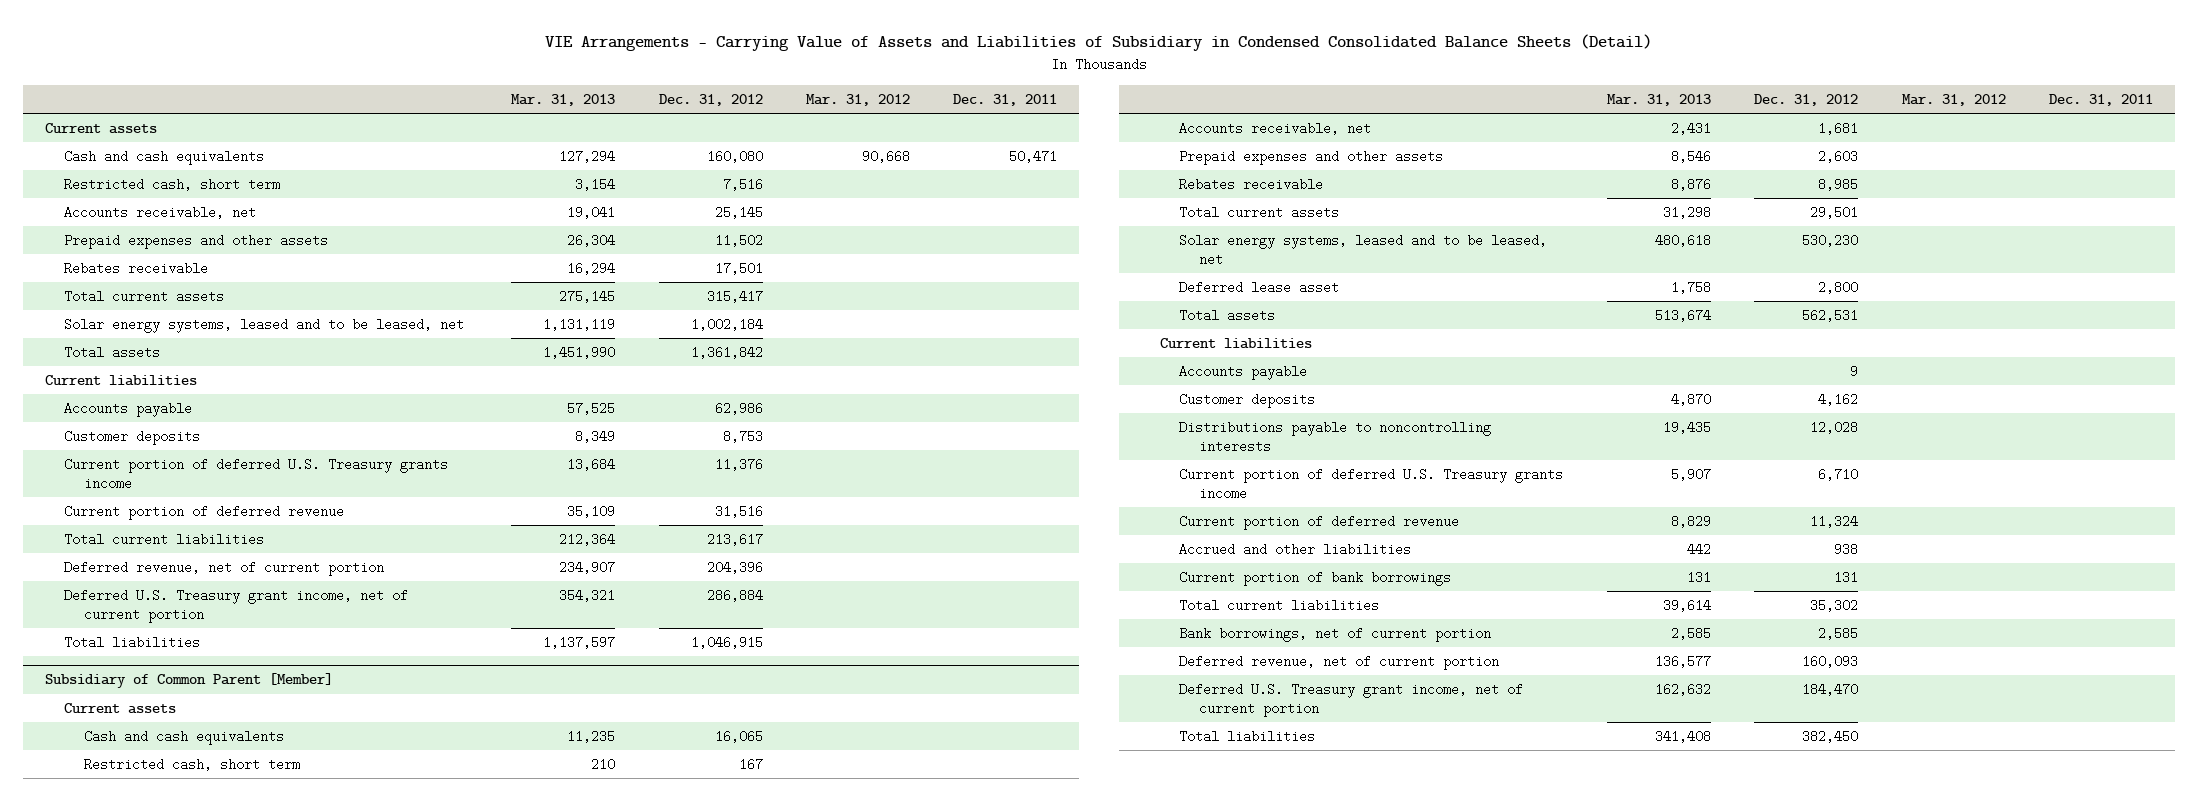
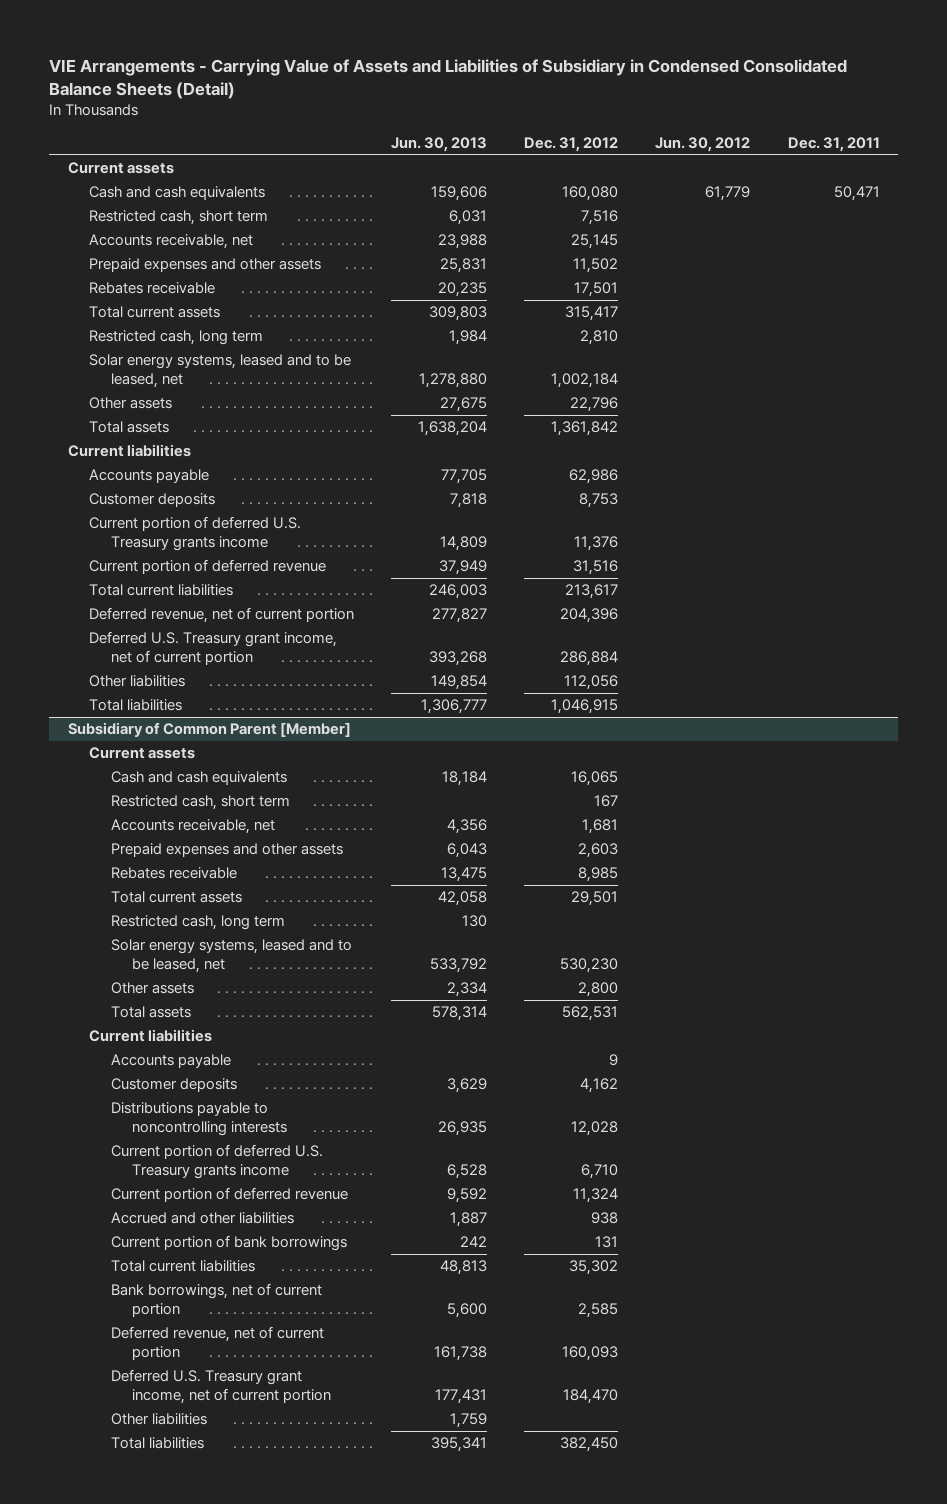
[511,93,616,106] Mar. 31, 2013 -> none
[805,93,910,106] Mar. 31, 2012 -> none
none -> [391,136,488,152] Jun. 30, 2013
none -> [655,136,751,152] Jun. 30, 2012
none -> [89,330,264,346] Restricted cash, long term
none -> [89,397,173,410] Other assets
none -> [89,675,186,688] Other liabilities
none -> [110,915,285,931] Restricted cash, long term
[1179,281,1340,295] Deferred lease asset -> none
none -> [110,982,194,995] Other assets
none -> [110,1413,207,1426] Other liabilities

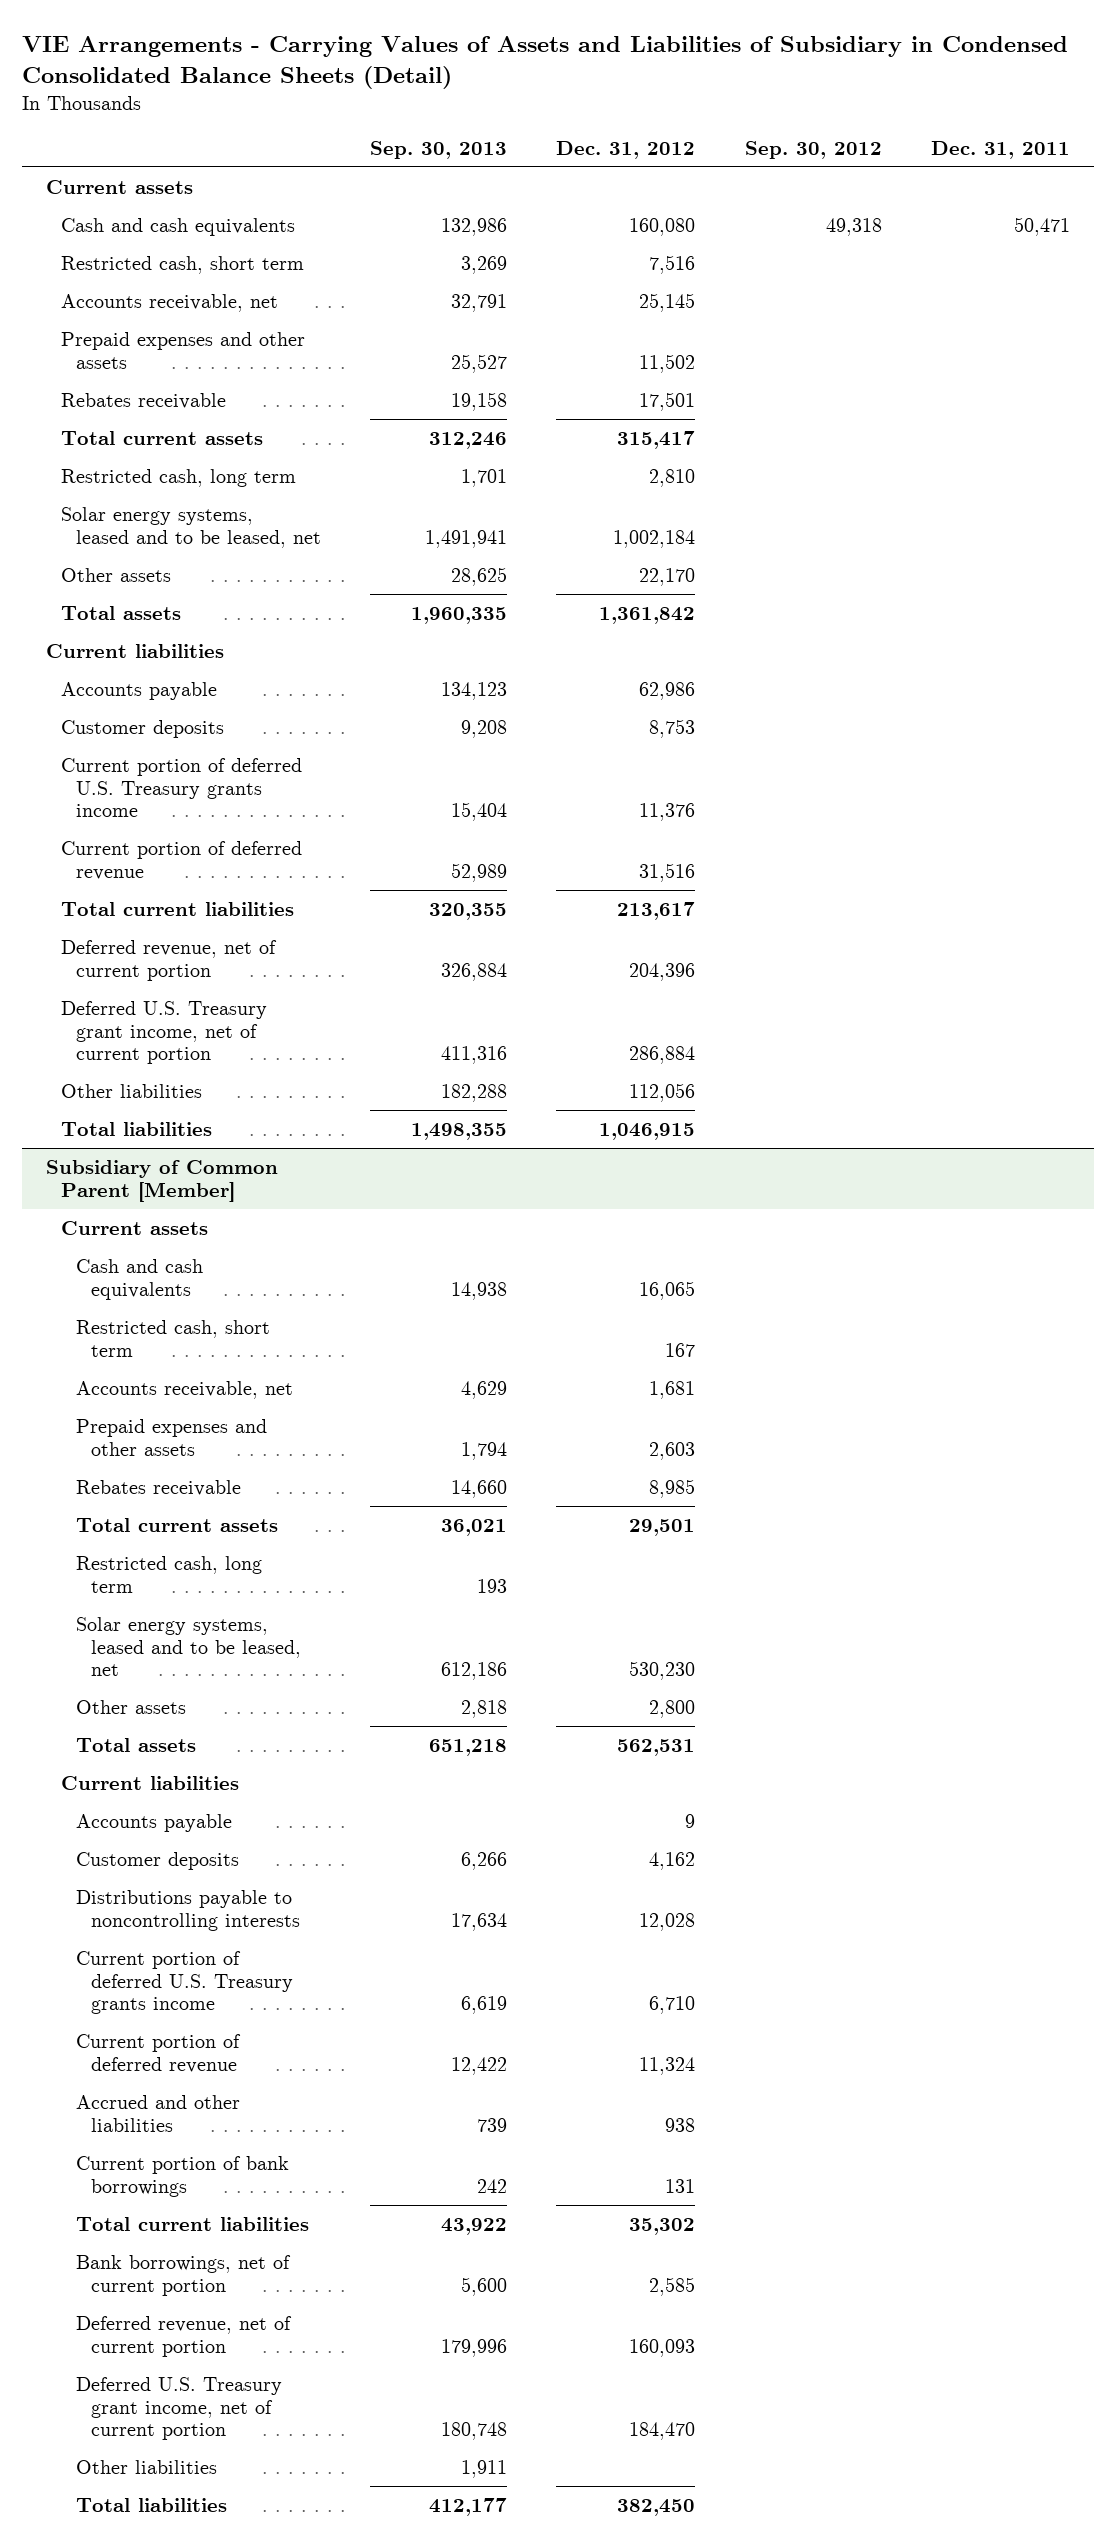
[49,59,848,100] VIE Arrangements - Carrying Value of Assets and Liabilities of Subsidiary in Condensed Consolidated Balance Sheets (Detail) -> [21,36,1068,89] VIE Arrangements - Carrying Values of Assets and Liabilities of Subsidiary in Condensed Consolidated Balance Sheets (Detail)
[391,136,488,152] Jun. 30, 2013 -> none
[655,136,751,152] Jun. 30, 2012 -> none
none -> [370,140,508,159] Sep. 30, 2013
none -> [744,140,882,159] Sep. 30, 2012
[570,397,619,413] 22,796 -> [639,567,696,586] 22,170

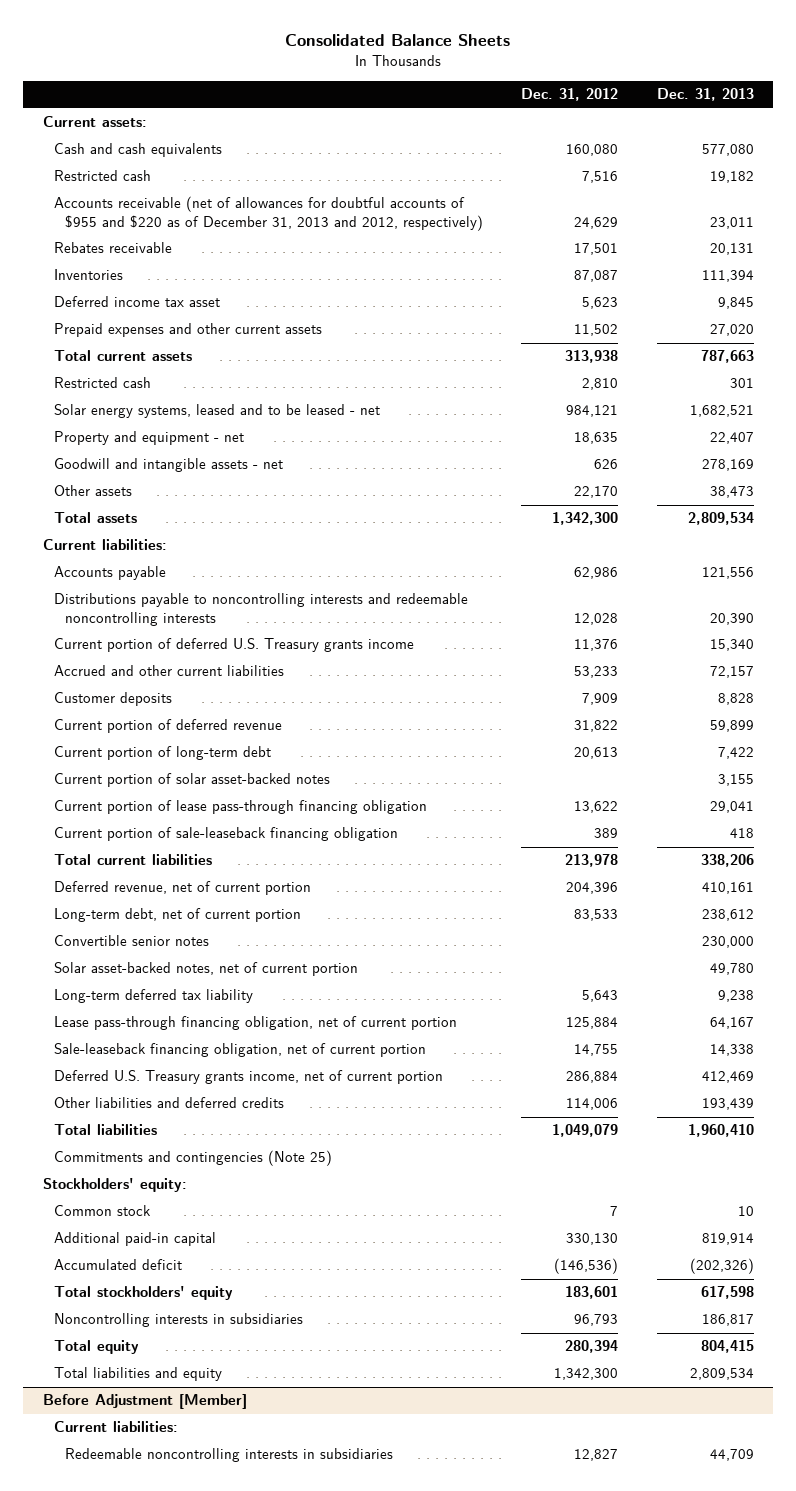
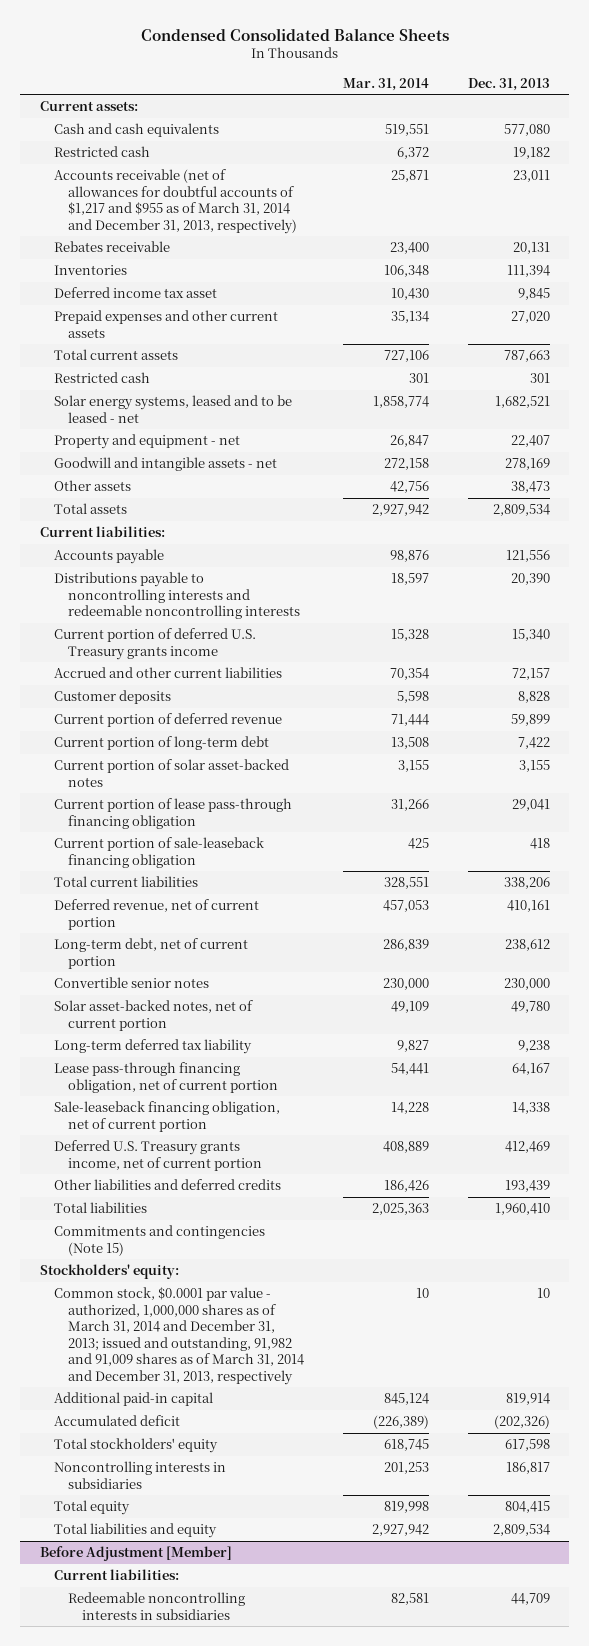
[285,34,511,47] Consolidated Balance Sheets -> [140,27,449,41] Condensed Consolidated Balance Sheets
[521,88,619,102] Dec. 31, 2012 -> none
none -> [342,77,429,91] Mar. 31, 2014
[53,196,484,231] Accounts receivable (net of allowances for doubtful accounts of $955 and $220 as of December 31, 2013 and 2012, respectively) -> [53,169,298,234] Accounts receivable (net of allowances for doubtful accounts of $1,217 and $955 as of March 31, 2014 and December 31, 2013, respectively)
[53,1150,332,1167] Commitments and contingencies (Note 25) -> [53,1225,265,1256] Commitments and contingencies (Note 15)
[53,1205,151,1217] Common stock -> [53,1287,305,1385] Common stock, $0.0001 par value - authorized, 1,000,000 shares as of March 31, 2014 and December 31, 2013; issued and outstanding, 91,982 and 91,009 shares as of March 31, 2014 and December 31, 2013, respectively

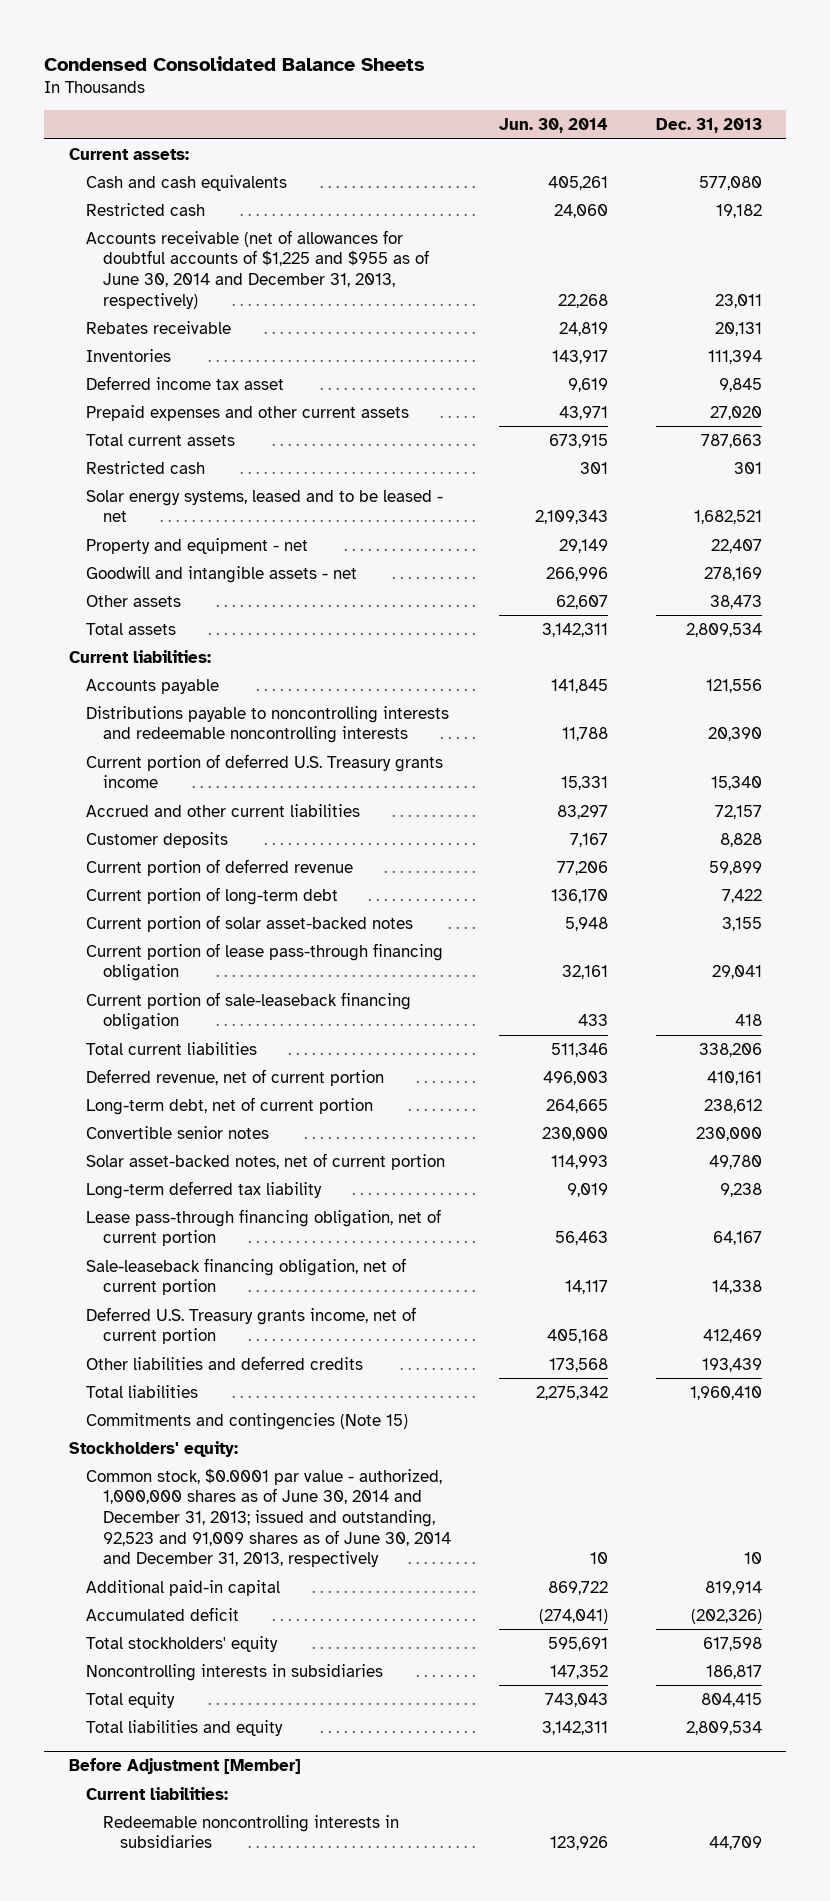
[342,77,429,91] Mar. 31, 2014 -> none
none -> [498,118,608,134] Jun. 30, 2014
[53,169,298,234] Accounts receivable (net of allowances for doubtful accounts of $1,217 and $955 as of March 31, 2014 and December 31, 2013, respectively) -> [85,229,429,309] Accounts receivable (net of allowances for doubtful accounts of $1,225 and $955 as of June 30, 2014 and December 31, 2013, respectively)
[53,1287,305,1385] Common stock, $0.0001 par value - authorized, 1,000,000 shares as of March 31, 2014 and December 31, 2013; issued and outstanding, 91,982 and 91,009 shares as of March 31, 2014 and December 31, 2013, respectively -> [85,1467,451,1568] Common stock, $0.0001 par value - authorized, 1,000,000 shares as of June 30, 2014 and December 31, 2013; issued and outstanding, 92,523 and 91,009 shares as of June 30, 2014 and December 31, 2013, respectively

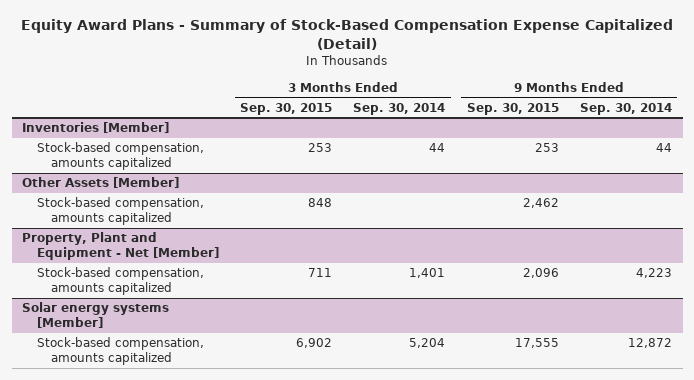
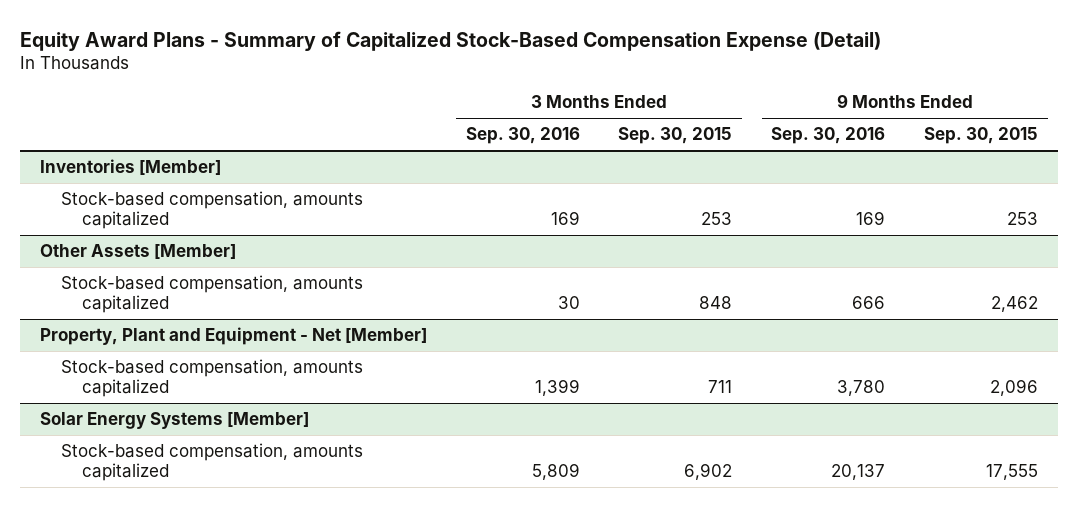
[21,19,674,50] Equity Award Plans - Summary of Stock-Based Compensation Expense Capitalized (Detail) -> [20,30,882,51] Equity Award Plans - Summary of Capitalized Stock-Based Compensation Expense (Detail)
[353,102,446,115] Sep. 30, 2014 -> none
[580,102,673,115] Sep. 30, 2014 -> none
none -> [465,127,580,145] Sep. 30, 2016
none -> [771,127,886,145] Sep. 30, 2016
[22,302,170,329] Solar energy systems [Member] -> [39,412,309,430] Solar Energy Systems [Member]

